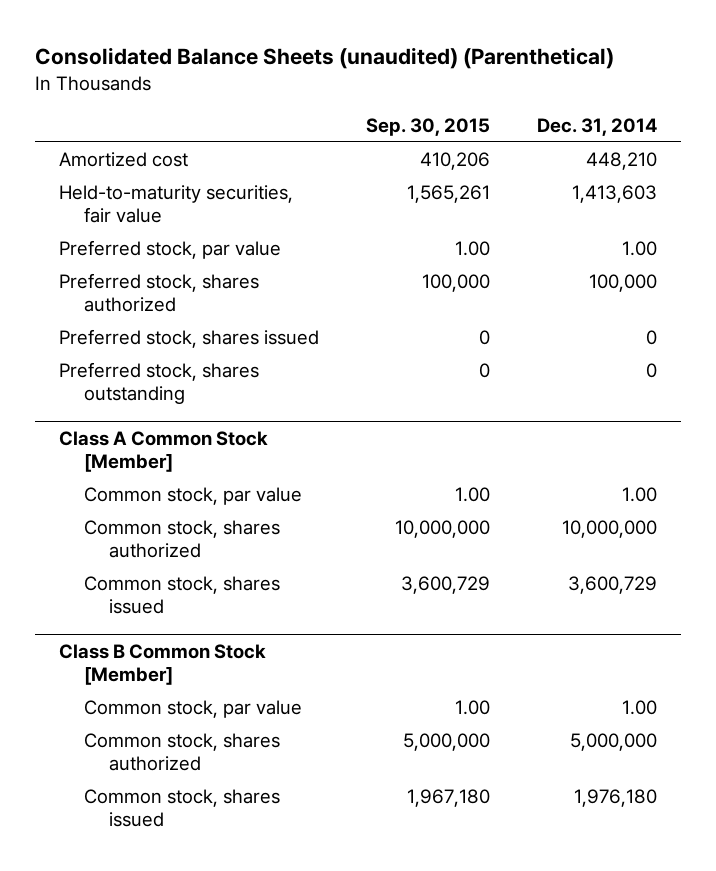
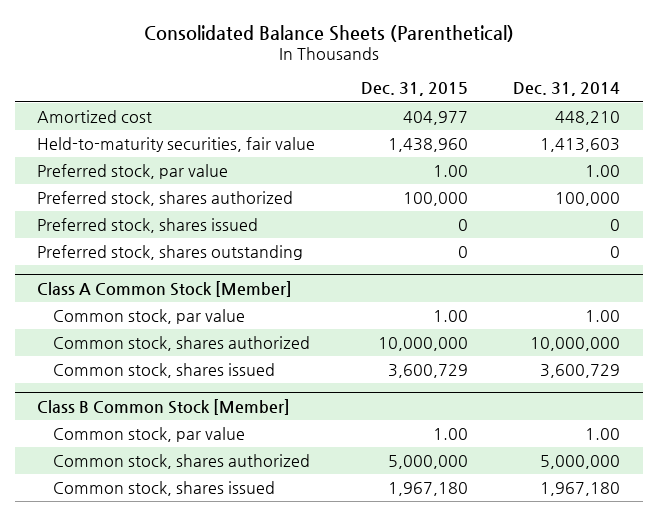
[35,47,615,70] Consolidated Balance Sheets (unaudited) (Parenthetical) -> [143,24,514,42] Consolidated Balance Sheets (Parenthetical)
[366,117,491,136] Sep. 30, 2015 -> none
none -> [360,82,468,97] Dec. 31, 2015
[574,789,658,808] 1,976,180 -> [540,481,621,496] 1,967,180

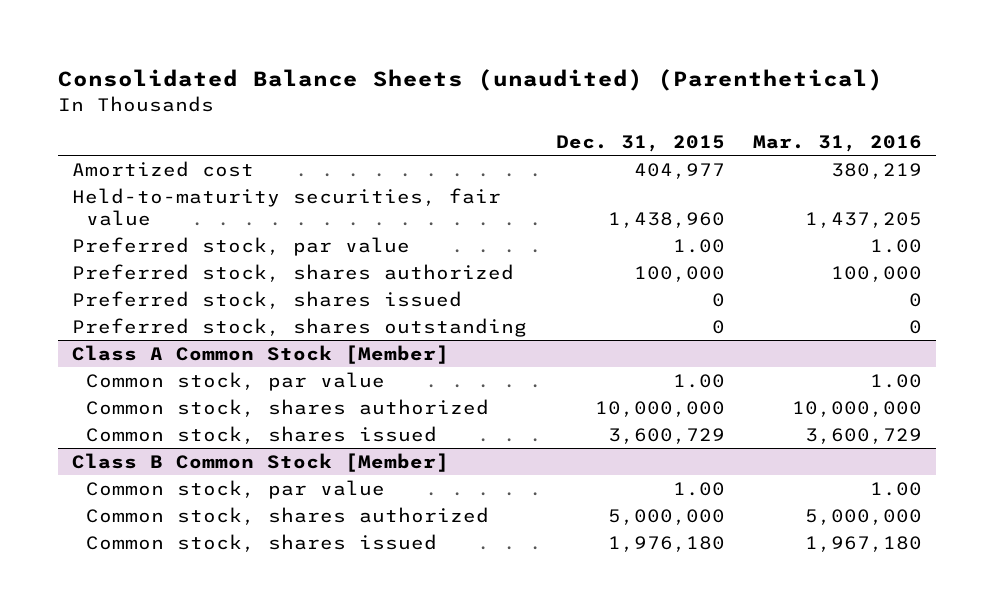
[143,24,514,42] Consolidated Balance Sheets (Parenthetical) -> [58,69,884,92] Consolidated Balance Sheets (unaudited) (Parenthetical)
[513,82,621,97] Dec. 31, 2014 -> none
none -> [753,135,923,153] Mar. 31, 2016
[387,481,468,496] 1,967,180 -> [607,535,725,552] 1,976,180

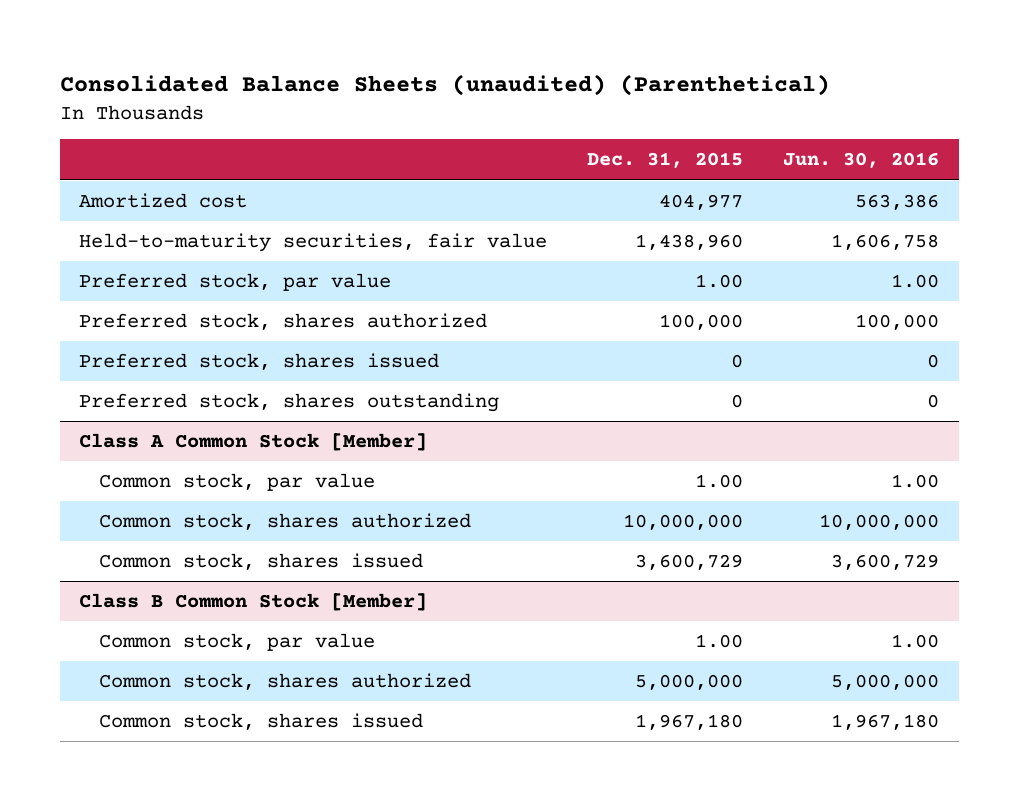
[753,135,923,153] Mar. 31, 2016 -> none
none -> [782,152,939,169] Jun. 30, 2016
[607,535,725,552] 1,976,180 -> [635,714,744,731] 1,967,180

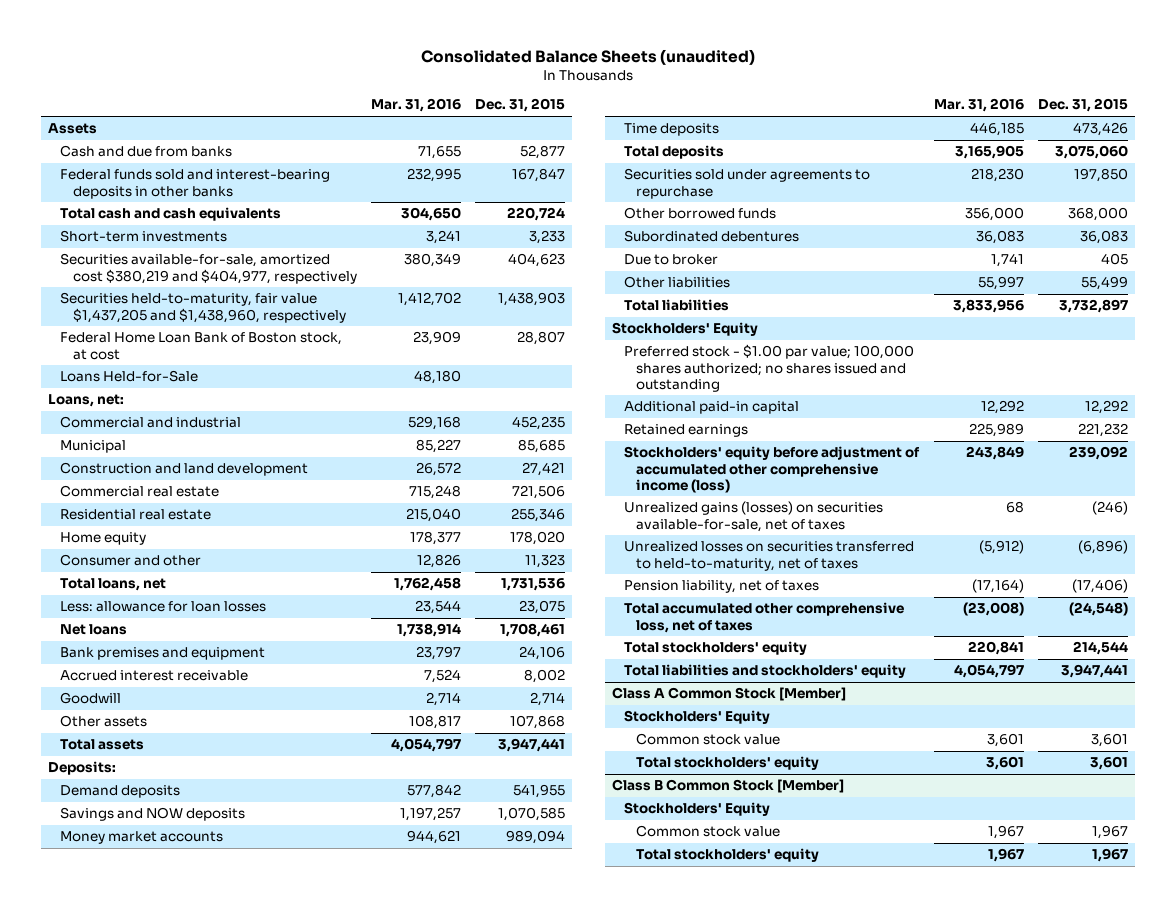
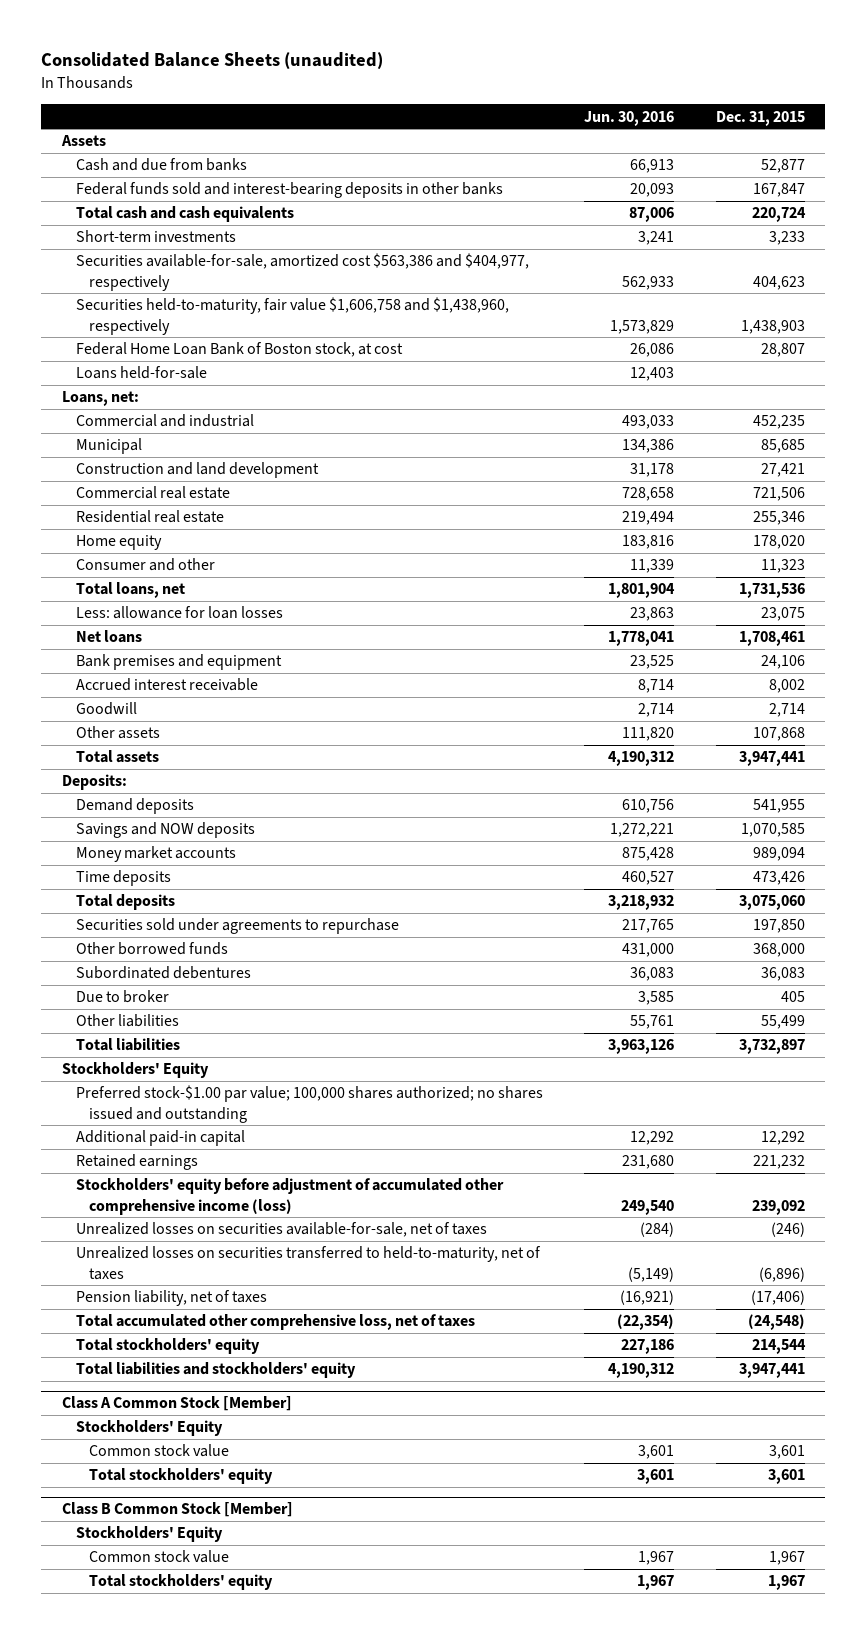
[370,98,461,113] Mar. 31, 2016 -> none
none -> [584,110,675,126] Jun. 30, 2016
[60,253,357,284] Securities available-for-sale, amortized cost $380,219 and $404,977, respectively -> [75,253,529,291] Securities available-for-sale, amortized cost $563,386 and $404,977, respectively
[60,292,346,323] Securities held-to-maturity, fair value $1,437,205 and $1,438,960, respectively -> [75,297,509,335] Securities held-to-maturity, fair value $1,606,758 and $1,438,960, respectively
[60,370,199,383] Loans Held-for-Sale -> [75,366,207,380] Loans held-for-sale
[624,344,915,392] Preferred stock - $1.00 par value; 100,000 shares authorized; no shares issued and outstanding -> [75,1085,543,1123] Preferred stock-$1.00 par value; 100,000 shares authorized; no shares issued and outstanding
[624,501,884,532] Unrealized gains (losses) on securities available-for-sale, net of taxes -> [75,1222,487,1238] Unrealized losses on securities available-for-sale, net of taxes

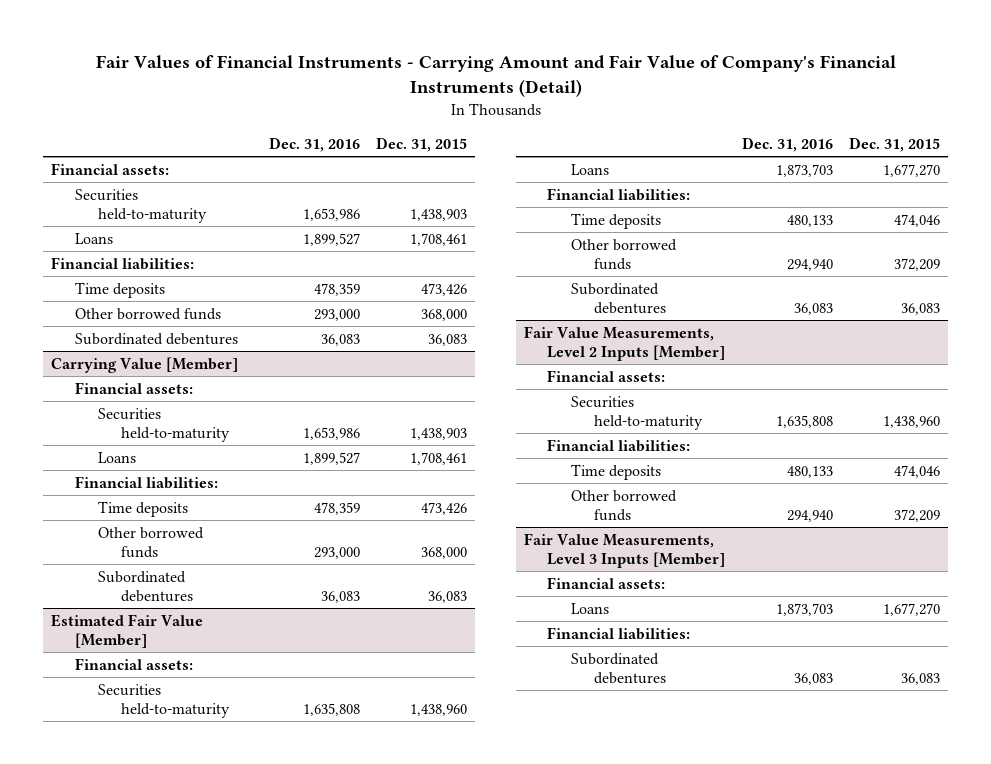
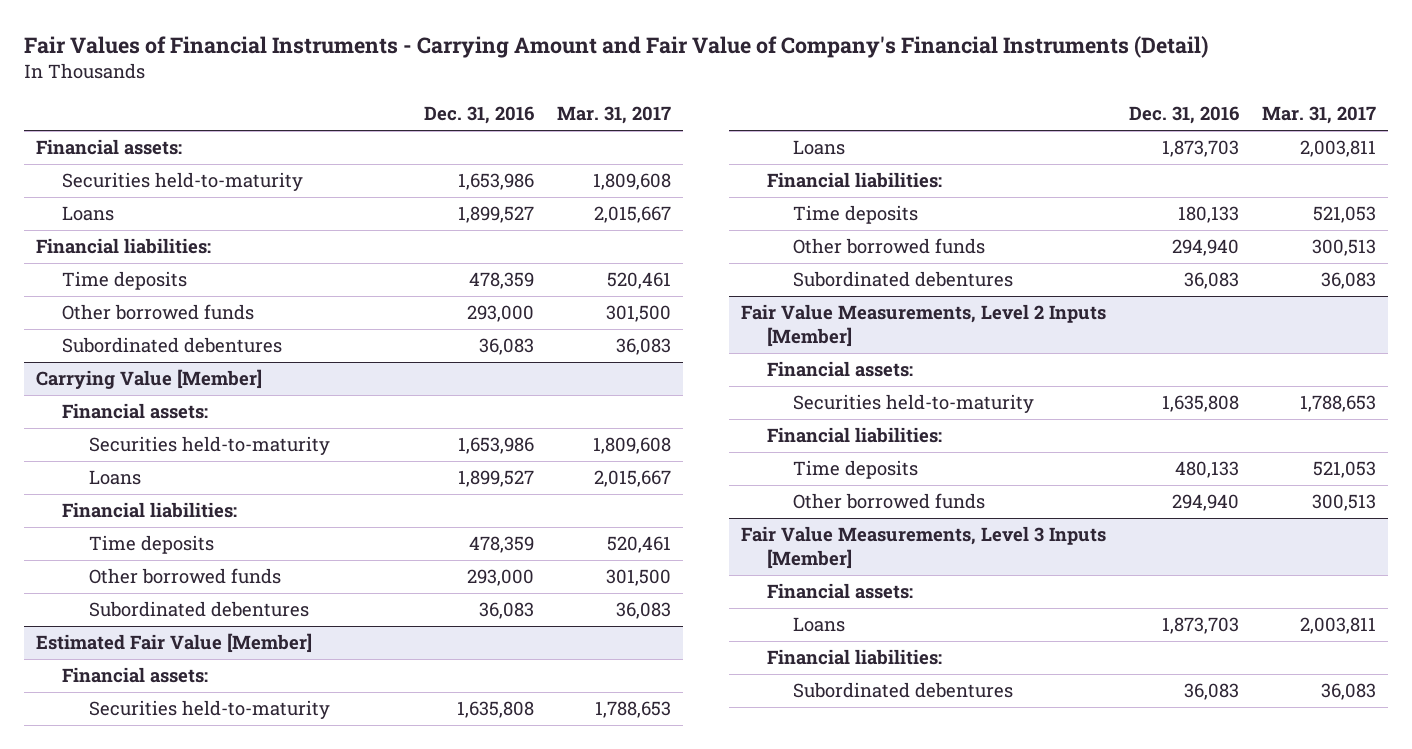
[376,136,468,152] Dec. 31, 2015 -> none
none -> [557,106,672,125] Mar. 31, 2017
[786,214,833,227] 480,133 -> [1177,206,1239,224] 180,133

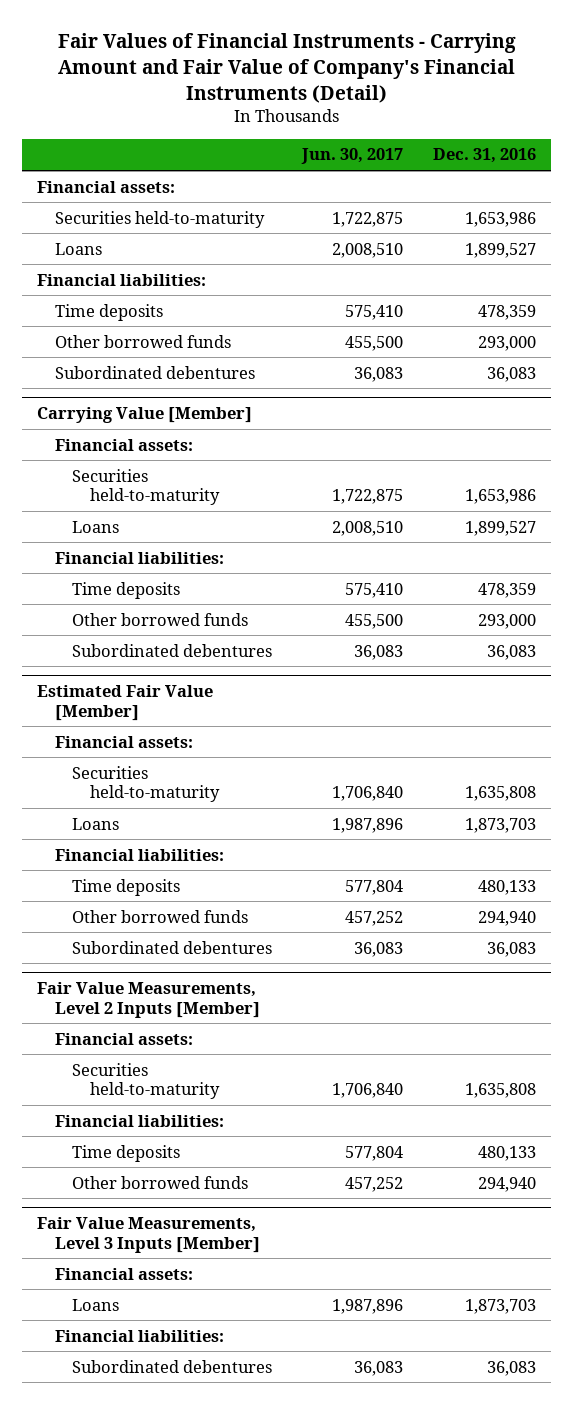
[557,106,672,125] Mar. 31, 2017 -> none
none -> [301,148,404,165] Jun. 30, 2017
[1177,206,1239,224] 180,133 -> [478,879,537,895] 480,133

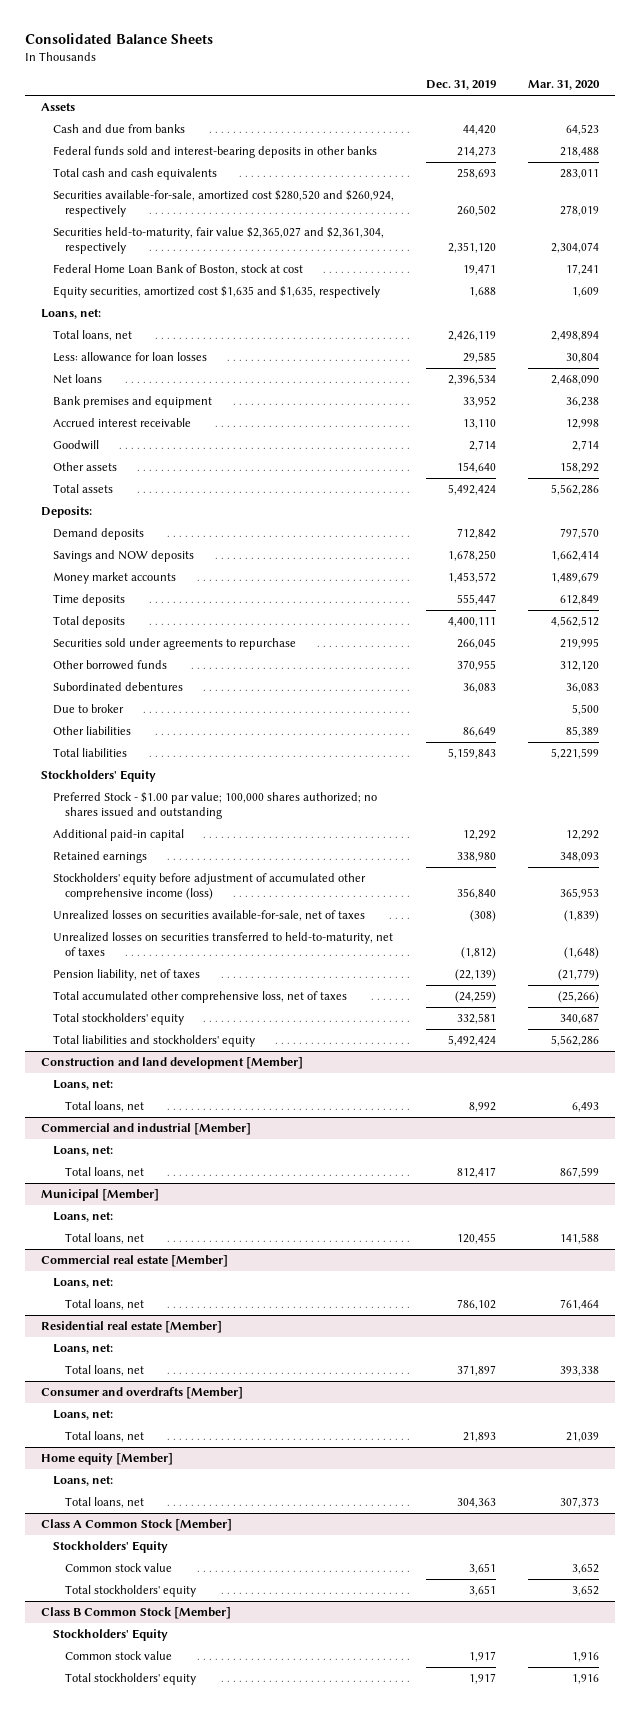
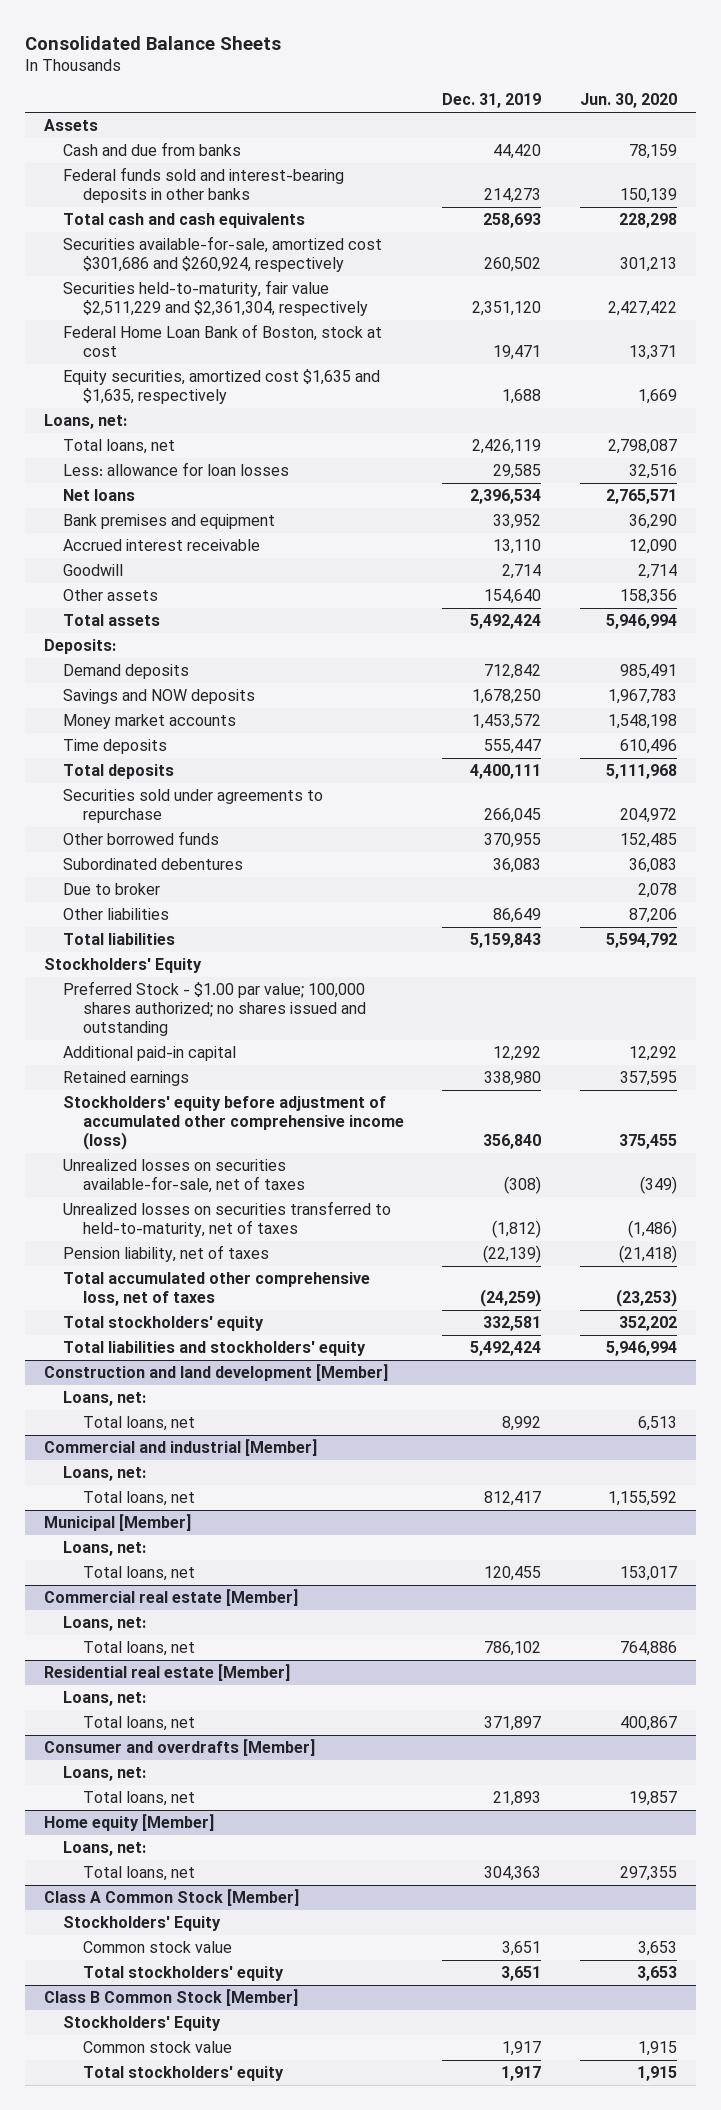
[527,80,600,91] Mar. 31, 2020 -> none
none -> [579,93,677,109] Jun. 30, 2020
[53,190,395,217] Securities available-for-sale, amortized cost $280,520 and $260,924, respectively -> [63,236,383,273] Securities available-for-sale, amortized cost $301,686 and $260,924, respectively
[53,227,385,254] Securities held-to-maturity, fair value $2,365,027 and $2,361,304, respectively -> [63,280,368,317] Securities held-to-maturity, fair value $2,511,229 and $2,361,304, respectively

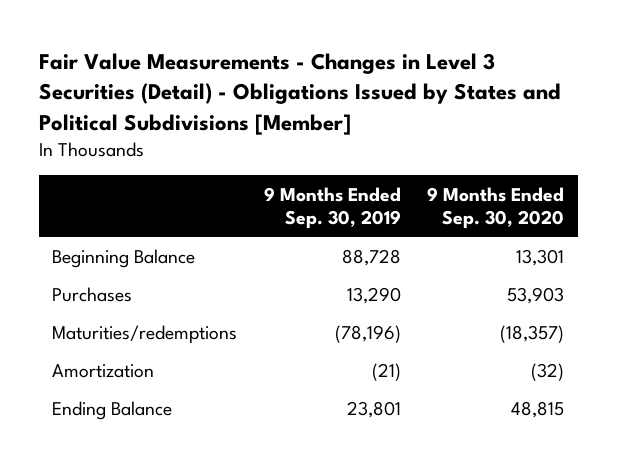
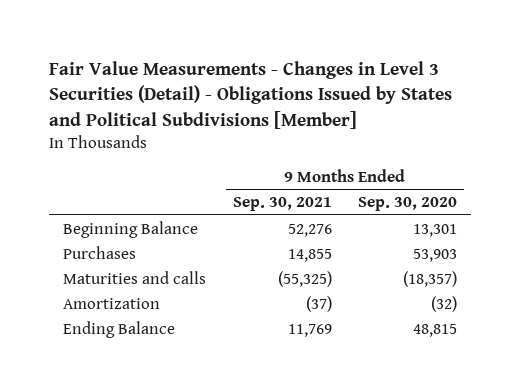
[263,186,401,229] 9 Months Ended Sep. 30, 2019 -> none
none -> [232,197,332,212] Sep. 30, 2021
[52,324,238,344] Maturities/redemptions -> [62,270,206,284] Maturities and calls

